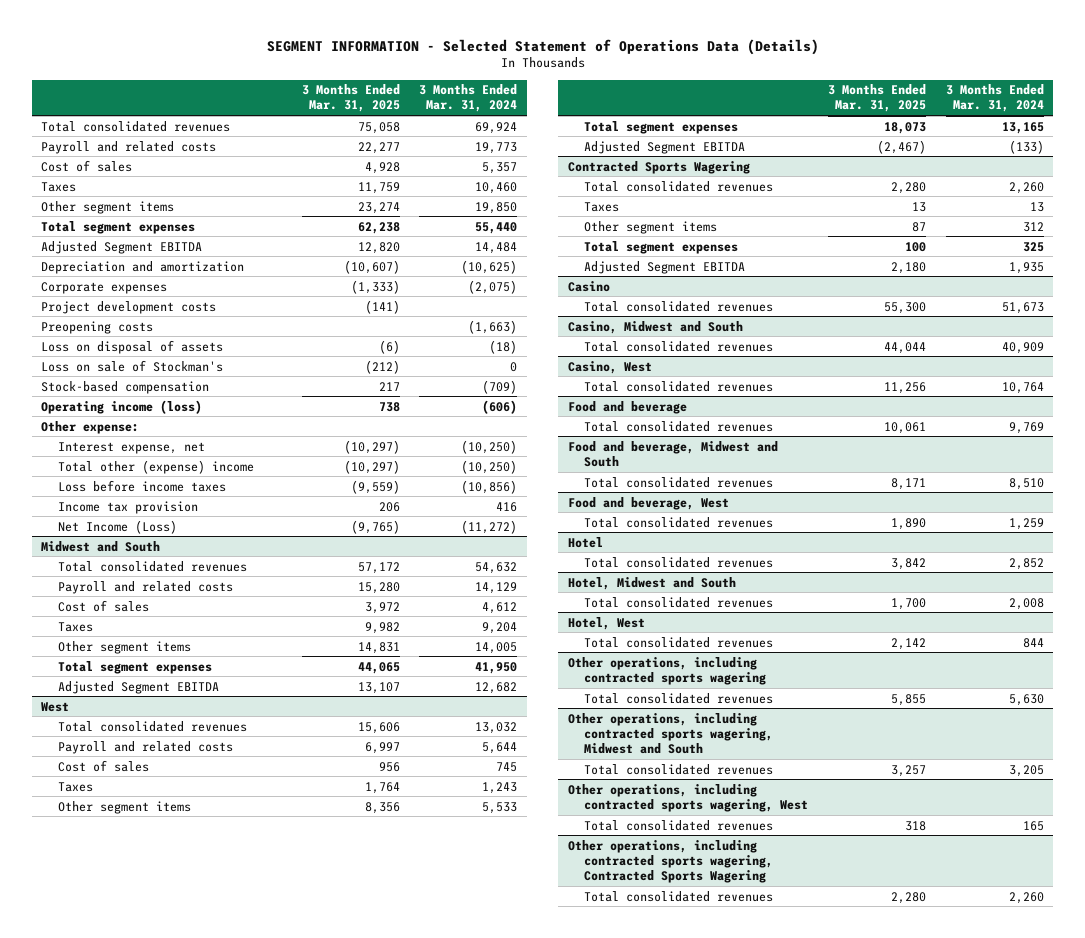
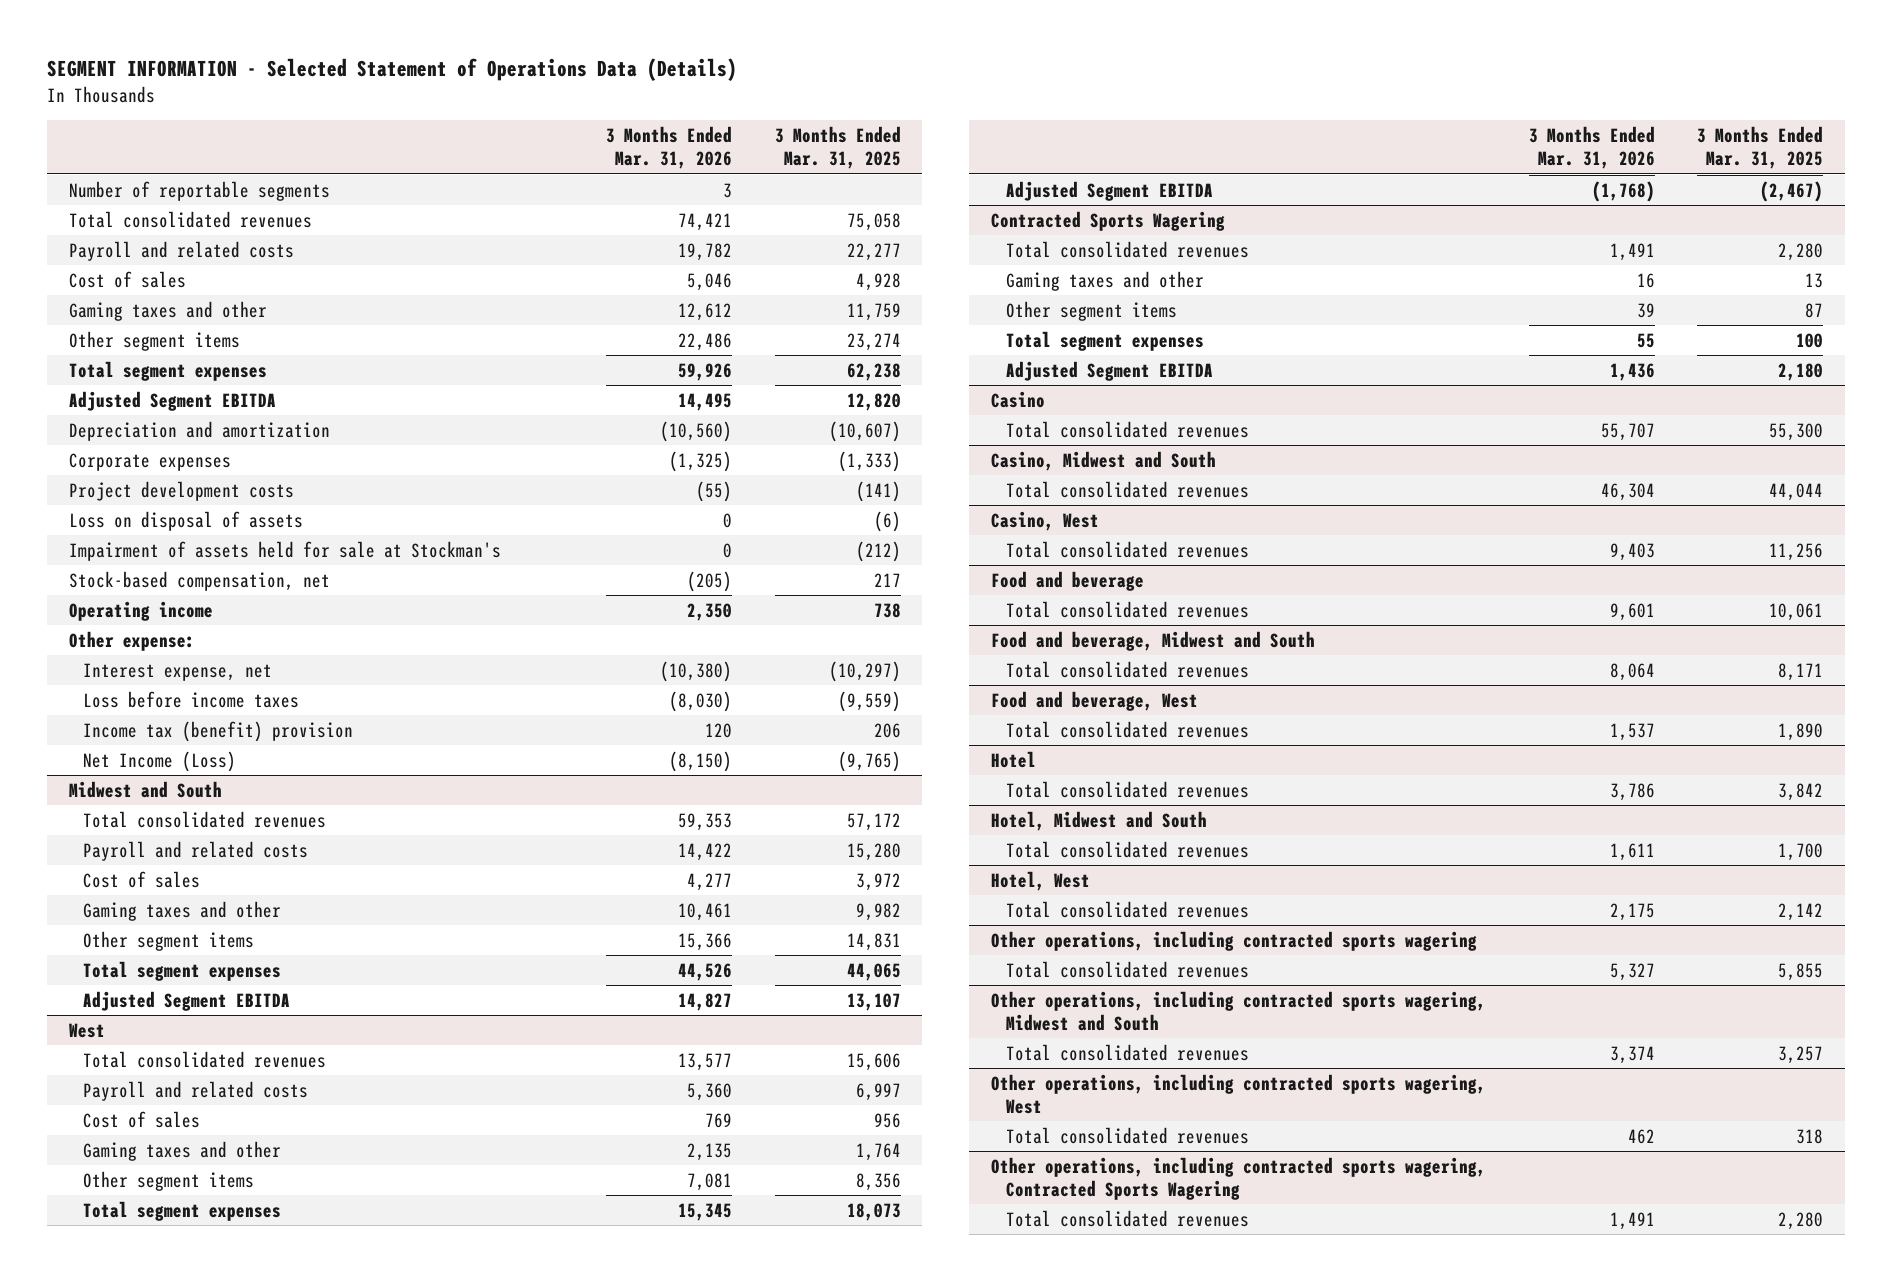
[419,84,518,113] 3 Months Ended Mar. 31, 2024 -> none
none -> [606,126,733,170] 3 Months Ended Mar. 31, 2026
none -> [68,180,330,201] Number of reportable segments
[41,181,77,192] Taxes -> [68,300,267,321] Gaming taxes and other
[41,320,154,334] Preopening costs -> none
[41,359,224,372] Loss on sale of Stockman's -> [68,540,501,561] Impairment of assets held for sale at Stockman's
[41,380,210,394] Stock-based compensation -> [68,570,330,591] Stock-based compensation, net
[41,399,203,414] Operating income (loss) -> [68,600,213,621] Operating income
[57,459,254,474] Total other (expense) income -> none
[57,500,198,514] Income tax provision -> [83,720,354,742] Income tax (benefit) provision
[57,621,93,632] Taxes -> [83,900,282,921] Gaming taxes and other
[57,781,93,792] Taxes -> [83,1140,282,1161] Gaming taxes and other
[584,201,620,212] Taxes -> none
none -> [1005,270,1204,291] Gaming taxes and other

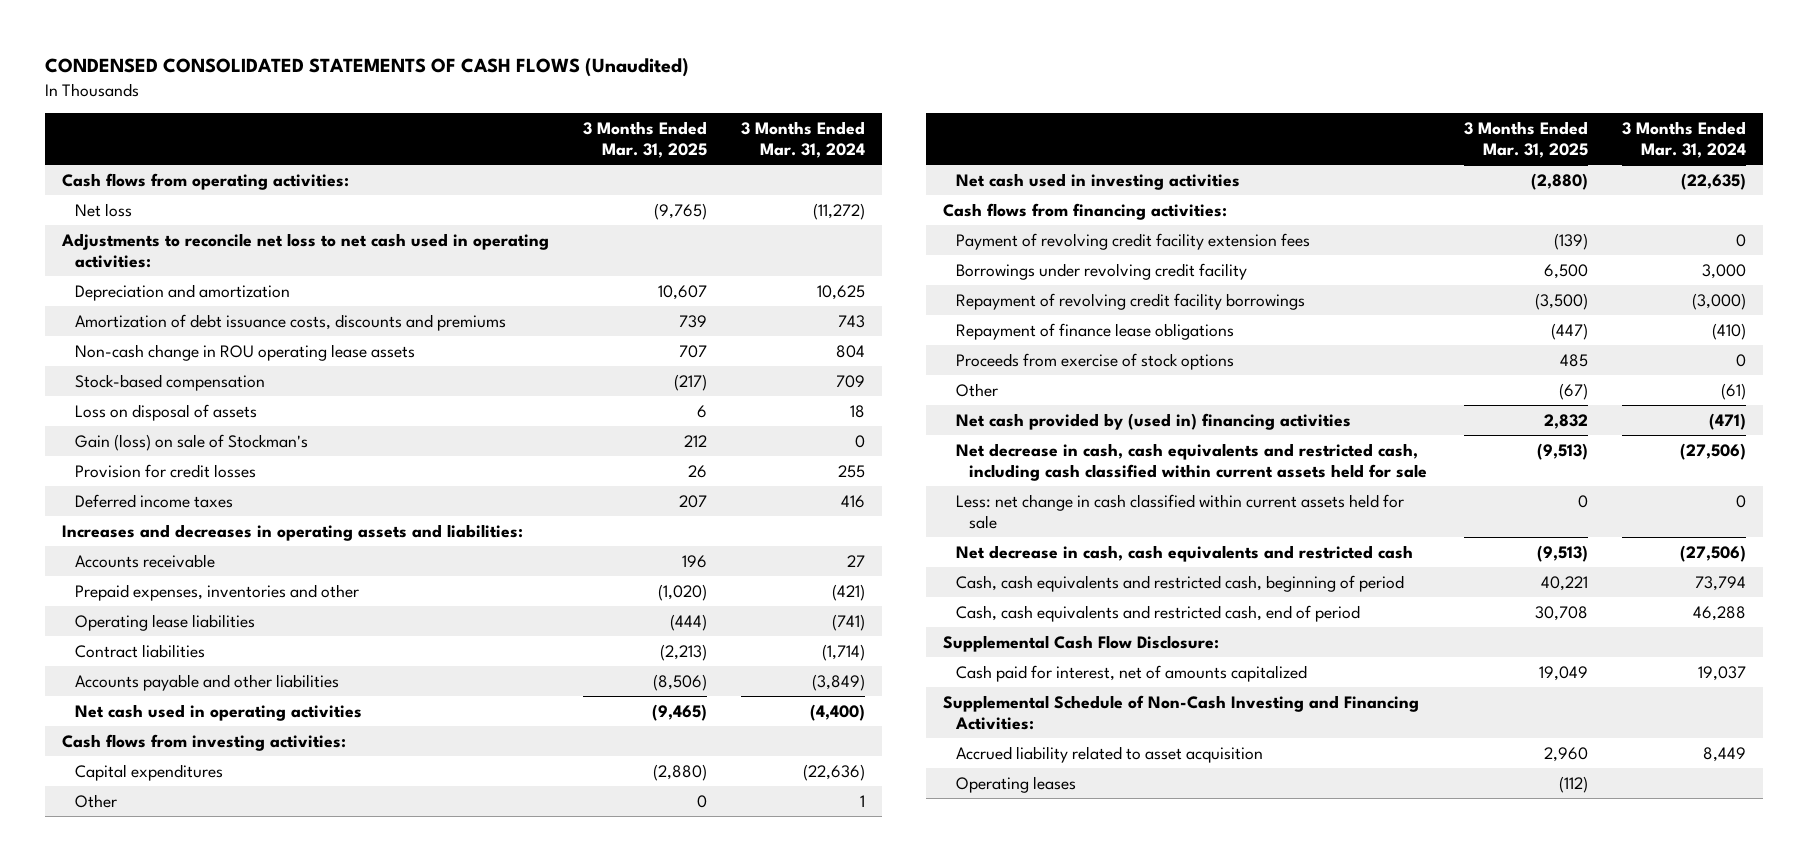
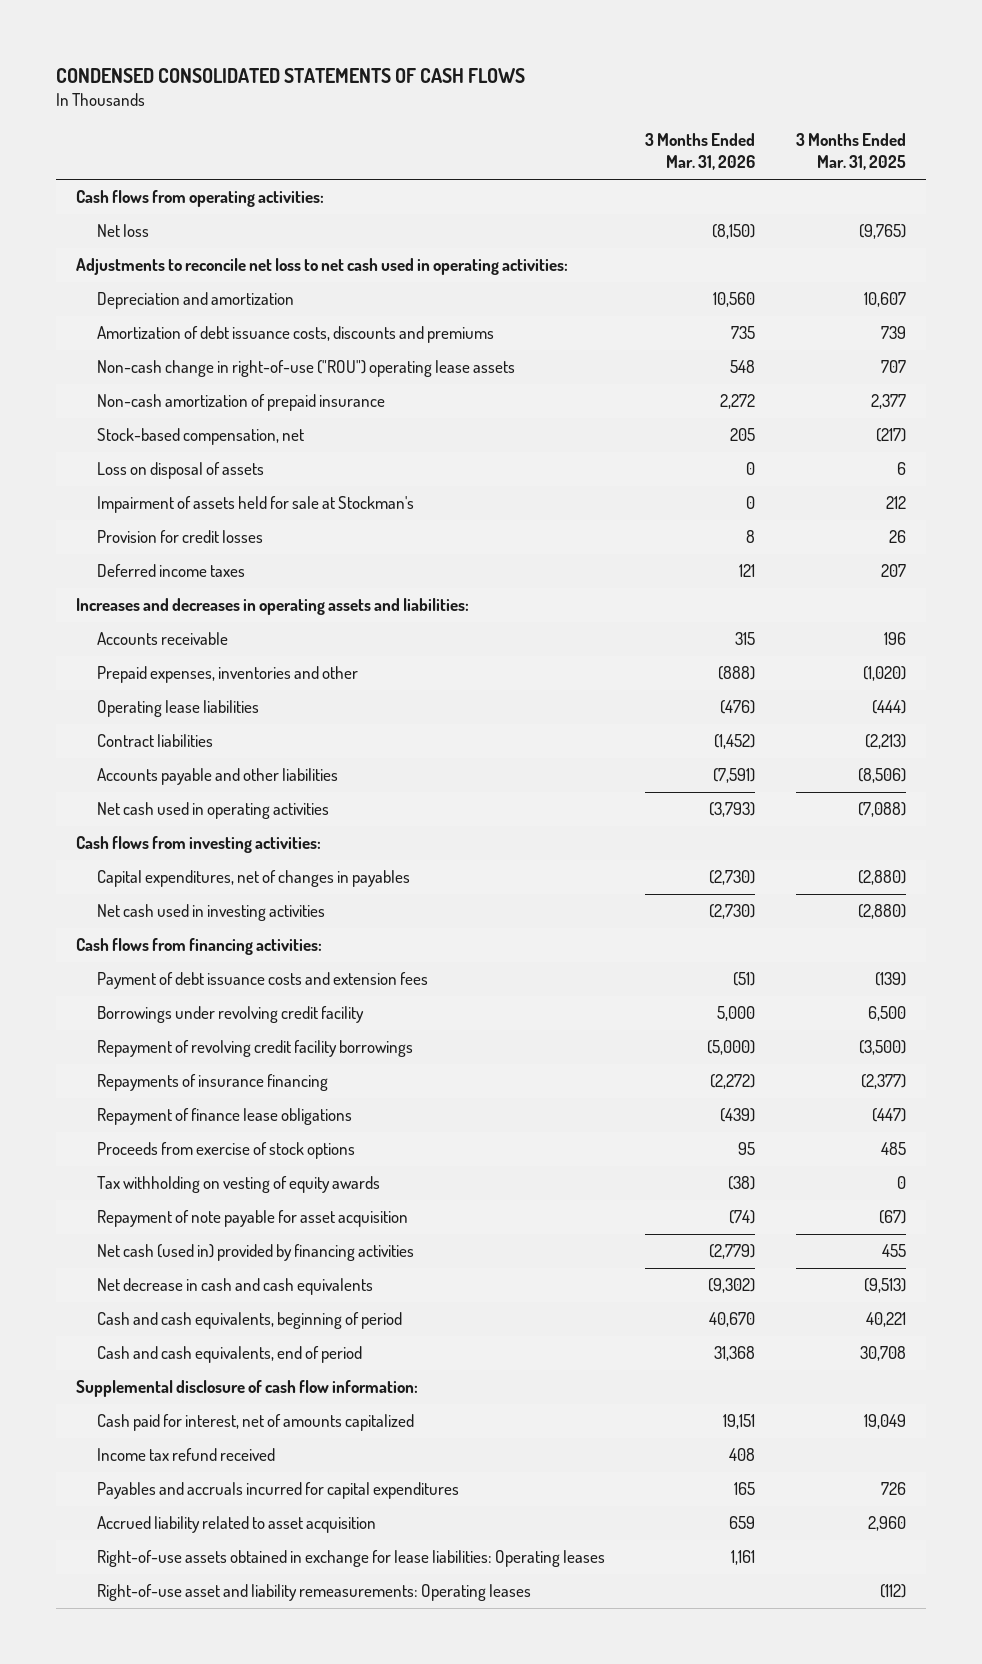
[44,58,689,78] CONDENSED CONSOLIDATED STATEMENTS OF CASH FLOWS (Unaudited) -> [55,67,525,83] CONDENSED CONSOLIDATED STATEMENTS OF CASH FLOWS
[740,121,865,158] 3 Months Ended Mar. 31, 2024 -> none
none -> [645,133,756,171] 3 Months Ended Mar. 31, 2026
[74,343,415,361] Non-cash change in ROU operating lease assets -> [97,360,516,378] Non-cash change in right-of-use ("ROU") operating lease assets
none -> [97,394,386,412] Non-cash amortization of prepaid insurance
[74,373,265,391] Stock-based compensation -> [97,428,305,446] Stock-based compensation, net
[74,433,308,451] Gain (loss) on sale of Stockman's -> [97,496,415,514] Impairment of assets held for sale at Stockman's
[651,703,707,721] (9,465) -> [857,802,906,818] (7,088)
[74,793,117,808] Other -> none
[74,763,223,781] Capital expenditures -> [97,870,411,888] Capital expenditures, net of changes in payables
[955,232,1310,250] Payment of revolving credit facility extension fees -> [97,972,429,990] Payment of debt issuance costs and extension fees
none -> [97,1074,329,1092] Repayments of insurance financing
[955,382,998,397] Other -> none
[955,442,1427,481] Net decrease in cash, cash equivalents and restricted cash, including cash classified within current assets held for sale -> none
[955,493,1404,529] Less: net change in cash classified within current assets held for sale -> none
none -> [97,1176,381,1194] Tax withholding on vesting of equity awards
none -> [97,1210,409,1228] Repayment of note payable for asset acquisition
[955,412,1351,430] Net cash provided by (used in) financing activities -> [97,1244,415,1262] Net cash (used in) provided by financing activities
[1543,413,1588,429] 2,832 -> [881,1244,906,1258] 455
[955,544,1413,562] Net decrease in cash, cash equivalents and restricted cash -> [97,1278,374,1296] Net decrease in cash and cash equivalents
[955,574,1404,592] Cash, cash equivalents and restricted cash, beginning of period -> [97,1312,403,1330] Cash and cash equivalents, beginning of period
[955,604,1360,622] Cash, cash equivalents and restricted cash, end of period -> [97,1346,363,1364] Cash and cash equivalents, end of period
[942,634,1219,652] Supplemental Cash Flow Disclosure: -> [76,1380,419,1398] Supplemental disclosure of cash flow information:
[942,694,1419,730] Supplemental Schedule of Non-Cash Investing and Financing Activities: -> none
none -> [97,1448,276,1462] Income tax refund received
none -> [97,1482,460,1500] Payables and accruals incurred for capital expenditures
none -> [97,1550,606,1568] Right-of-use assets obtained in exchange for lease liabilities: Operating leases
[955,775,1076,793] Operating leases -> [97,1584,532,1602] Right-of-use asset and liability remeasurements: Operating leases

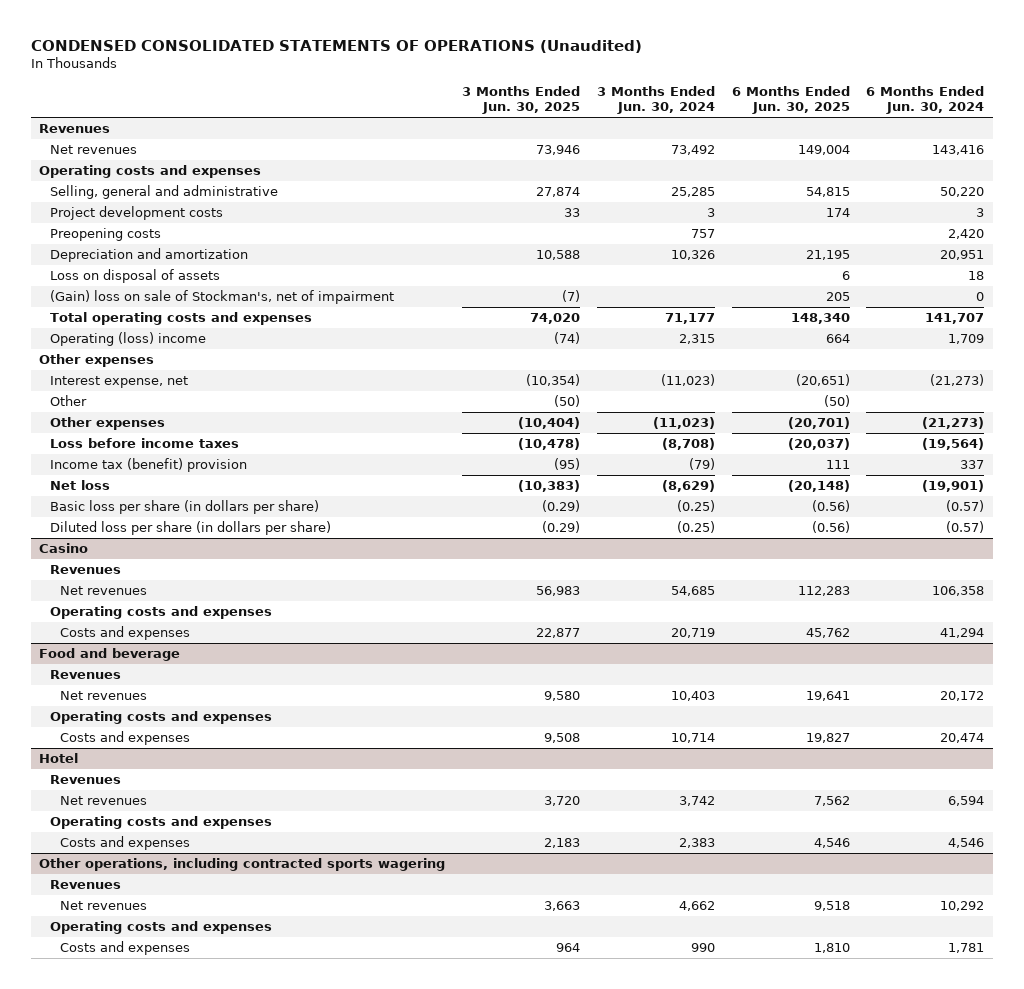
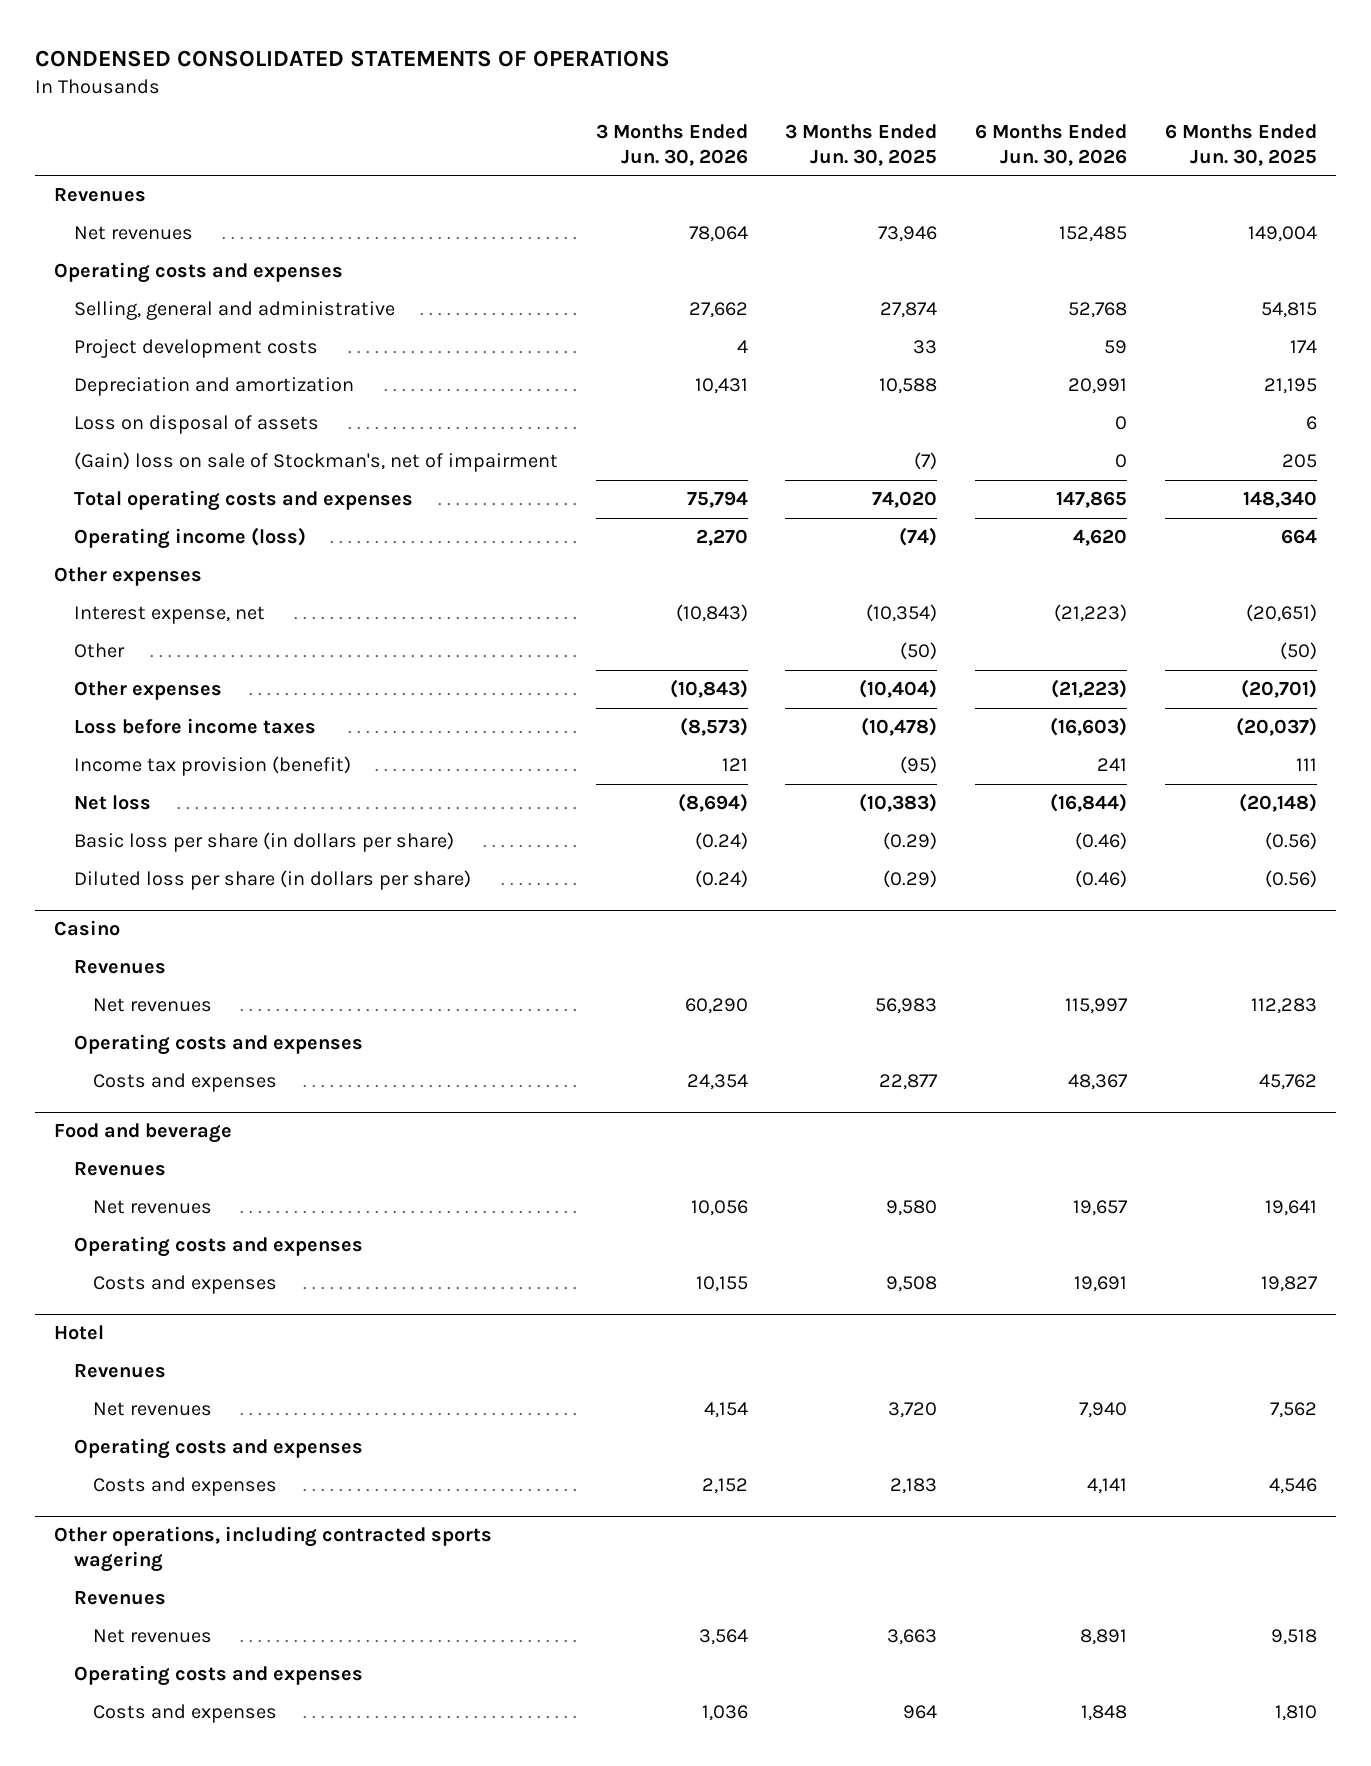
[31,39,643,53] CONDENSED CONSOLIDATED STATEMENTS OF OPERATIONS (Unaudited) -> [35,50,671,68] CONDENSED CONSOLIDATED STATEMENTS OF OPERATIONS
[596,85,715,115] 3 Months Ended Jun. 30, 2024 -> none
[866,85,985,115] 6 Months Ended Jun. 30, 2024 -> none
none -> [595,124,748,166] 3 Months Ended Jun. 30, 2026
none -> [975,124,1128,166] 6 Months Ended Jun. 30, 2026
[49,228,161,242] Preopening costs -> none
[49,332,206,347] Operating (loss) income -> [73,527,306,550] Operating income (loss)
[49,458,247,473] Income tax (benefit) provision -> [73,756,351,777] Income tax provision (benefit)

